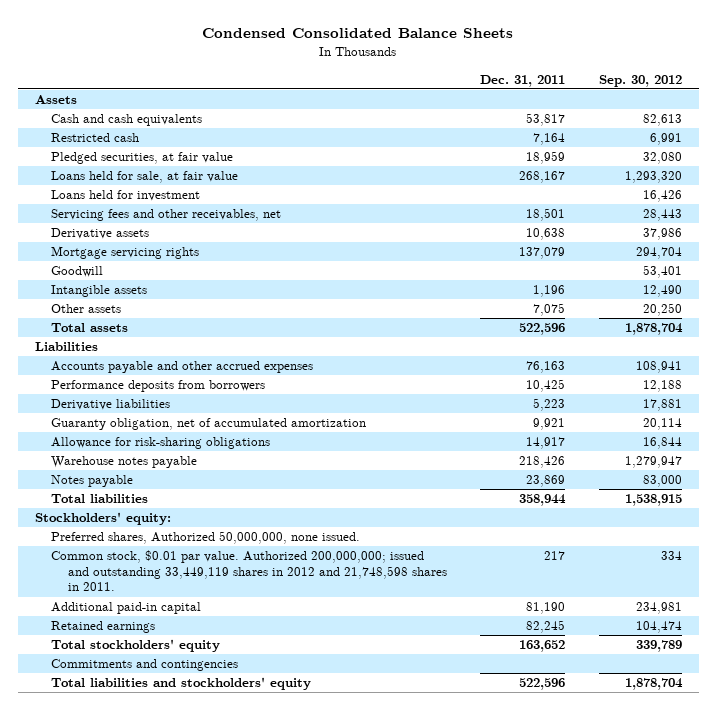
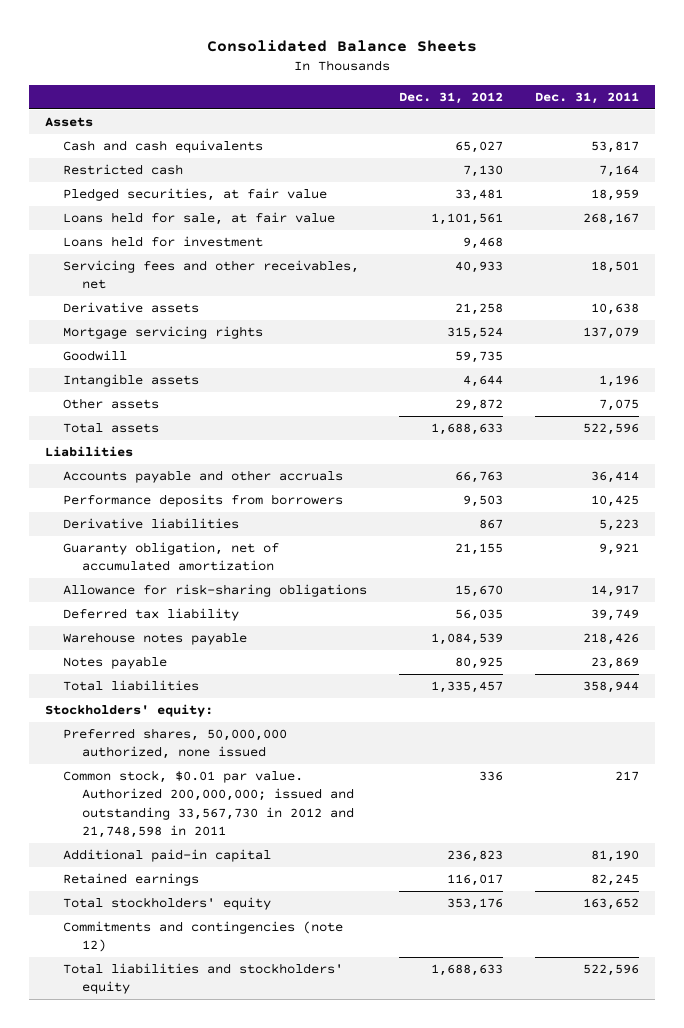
[202,28,514,39] Condensed Consolidated Balance Sheets -> [207,40,478,53] Consolidated Balance Sheets
[598,74,682,87] Sep. 30, 2012 -> none
none -> [399,91,504,104] Dec. 31, 2012
[51,361,314,374] Accounts payable and other accrued expenses -> [63,470,344,484] Accounts payable and other accruals
[526,361,566,374] 76,163 -> [591,471,640,484] 36,414
none -> [63,608,240,622] Deferred tax liability
[51,531,361,545] Preferred shares, Authorized 50,000,000, none issued. -> [63,728,288,760] Preferred shares, 50,000,000 authorized, none issued
[51,550,448,592] Common stock, $0.01 par value. Authorized 200,000,000; issued and outstanding 33,449,119 shares in 2012 and 21,748,598 shares in 2011. -> [63,770,354,838] Common stock, $0.01 par value. Authorized 200,000,000; issued and outstanding 33,567,730 in 2012 and 21,748,598 in 2011
[51,659,239,672] Commitments and contingencies -> [63,921,344,953] Commitments and contingencies (note 12)

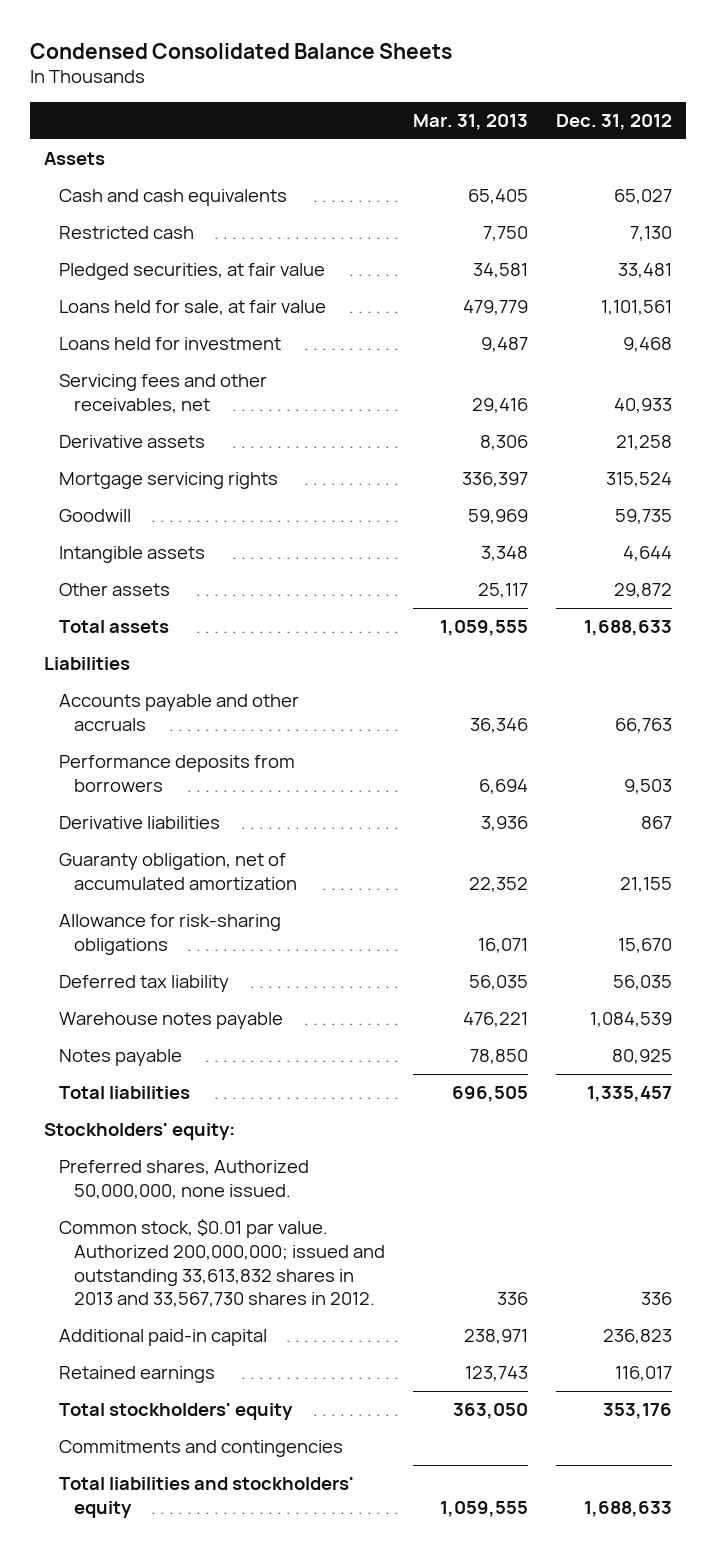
[207,40,478,53] Consolidated Balance Sheets -> [30,42,453,59] Condensed Consolidated Balance Sheets
[535,91,640,104] Dec. 31, 2011 -> none
none -> [413,113,529,130] Mar. 31, 2013
[63,728,288,760] Preferred shares, 50,000,000 authorized, none issued -> [59,1160,310,1199] Preferred shares, Authorized 50,000,000, none issued.
[63,770,354,838] Common stock, $0.01 par value. Authorized 200,000,000; issued and outstanding 33,567,730 in 2012 and 21,748,598 in 2011 -> [59,1219,386,1308] Common stock, $0.01 par value. Authorized 200,000,000; issued and outstanding 33,613,832 shares in 2013 and 33,567,730 shares in 2012.
[63,921,344,953] Commitments and contingencies (note 12) -> [59,1440,344,1458] Commitments and contingencies

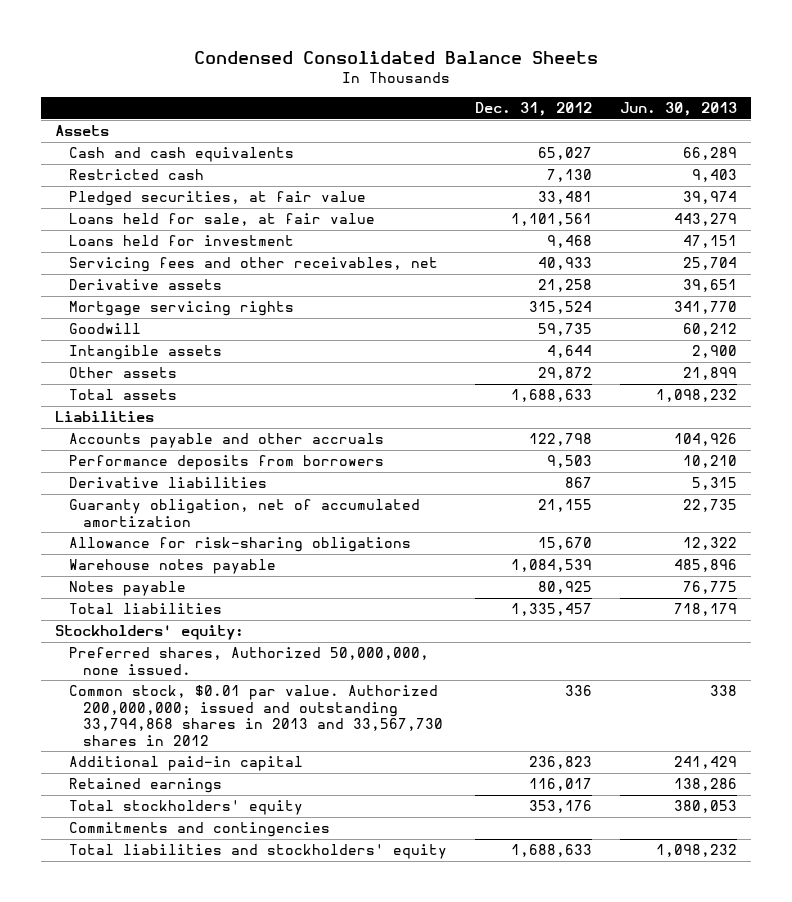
[413,113,529,130] Mar. 31, 2013 -> none
none -> [620,102,738,117] Jun. 30, 2013
[615,717,673,733] 66,763 -> [529,433,593,447] 122,798
[59,975,230,993] Deferred tax liability -> none
[59,1219,386,1308] Common stock, $0.01 par value. Authorized 200,000,000; issued and outstanding 33,613,832 shares in 2013 and 33,567,730 shares in 2012. -> [69,685,444,746] Common stock, $0.01 par value. Authorized 200,000,000; issued and outstanding 33,794,868 shares in 2013 and 33,567,730 shares in 2012

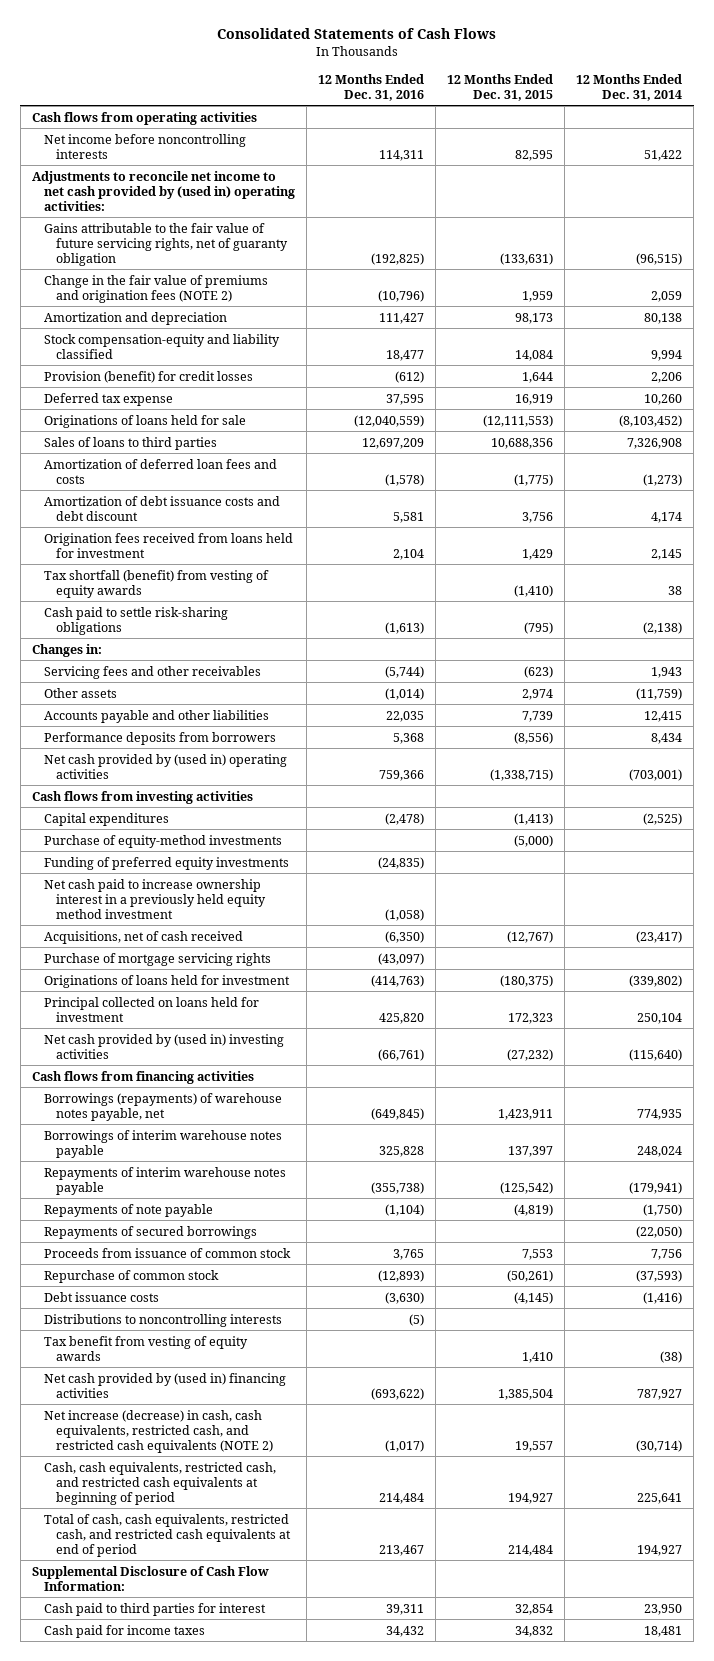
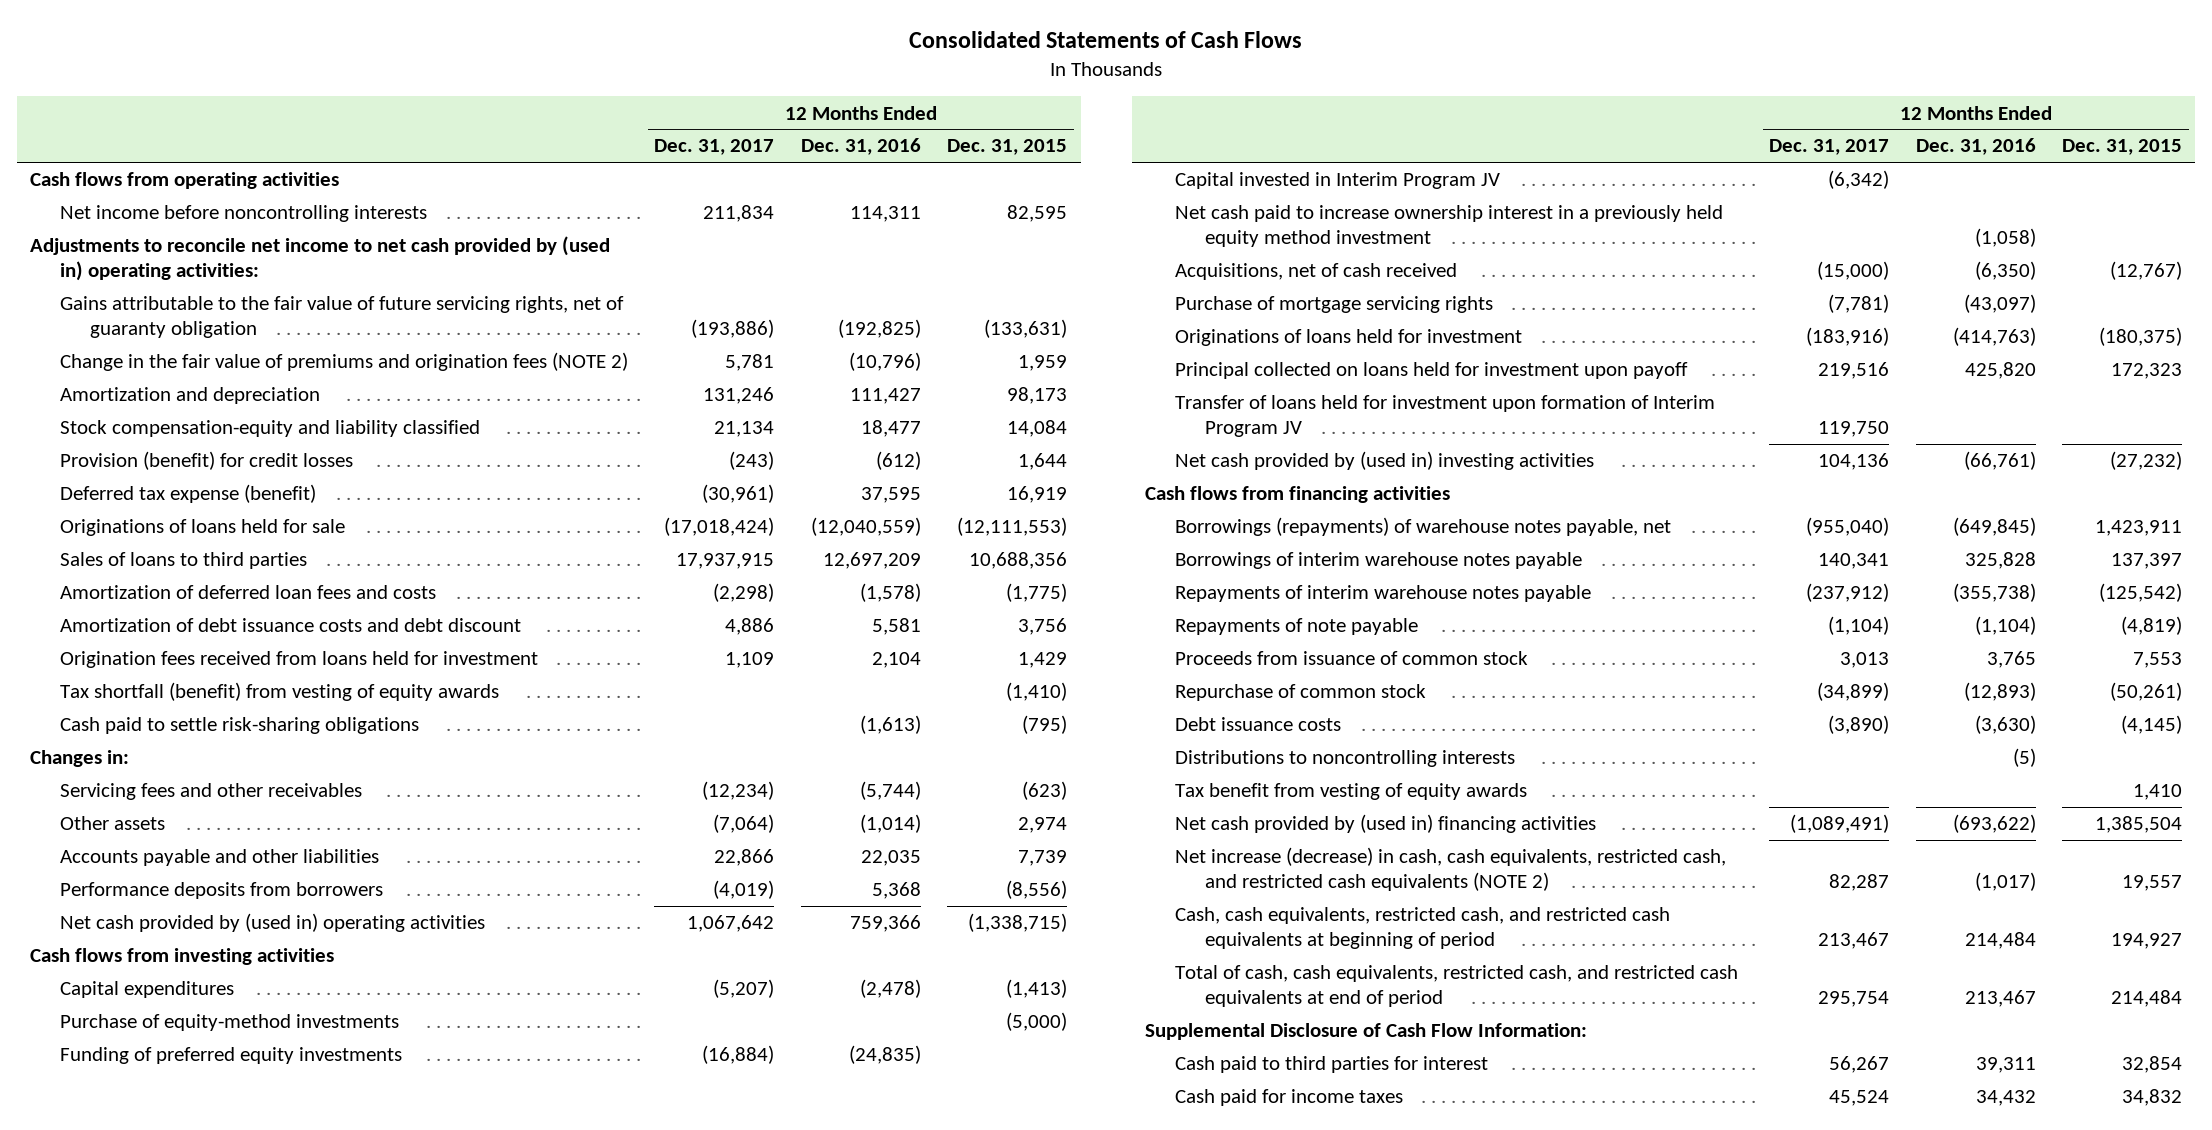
[576,73,683,101] 12 Months Ended Dec. 31, 2014 -> none
none -> [654,139,775,156] Dec. 31, 2017
[44,392,174,406] Deferred tax expense -> [60,484,317,504] Deferred tax expense (benefit)
none -> [1174,172,1500,190] Capital invested in Interim Program JV
[44,996,260,1022] Principal collected on loans held for investment -> [1174,362,1688,380] Principal collected on loans held for investment upon payoff
none -> [1174,395,1715,438] Transfer of loans held for investment upon formation of Interim Program JV
[44,1225,258,1239] Repayments of secured borrowings -> none

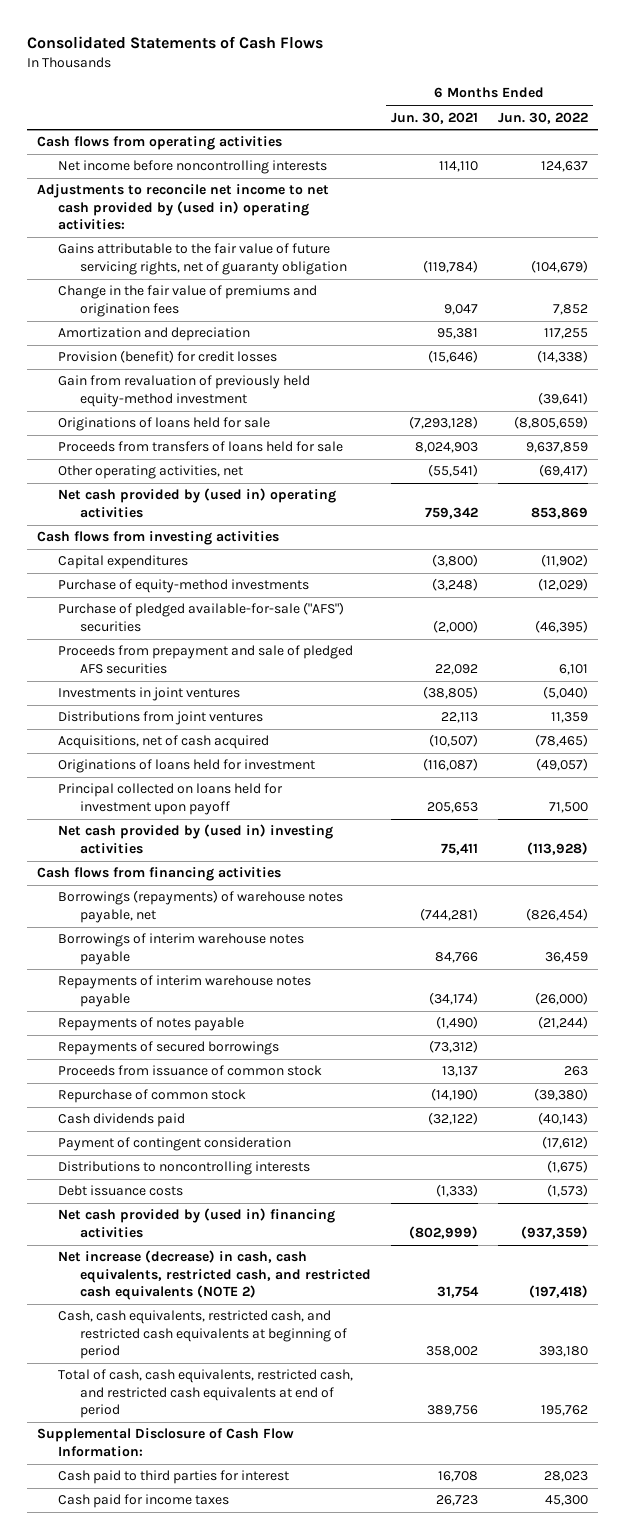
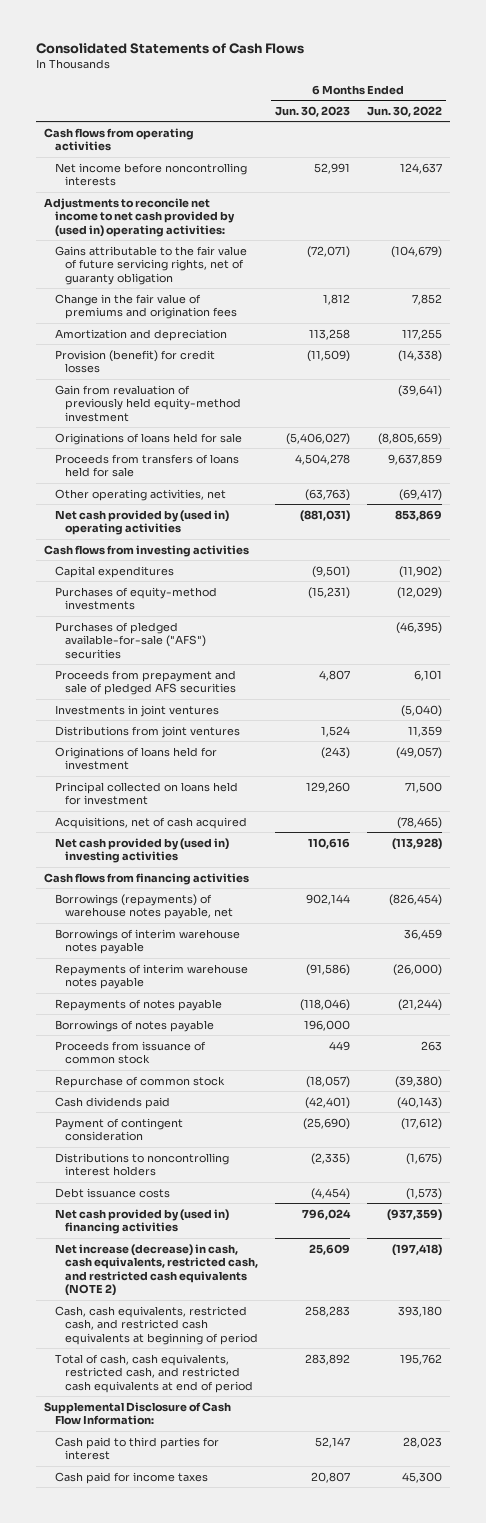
[391,111,479,124] Jun. 30, 2021 -> none
none -> [275,105,351,117] Jun. 30, 2023
[58,579,310,594] Purchase of equity-method investments -> [54,586,217,611] Purchases of equity-method investments
[58,602,345,632] Purchase of pledged available-for-sale ("AFS") securities -> [54,621,207,659] Purchases of pledged available-for-sale ("AFS") securities
[58,783,284,815] Principal collected on loans held for investment upon payoff -> [54,781,238,806] Principal collected on loans held for investment
[58,735,270,750] Acquisitions, net of cash acquired -> [54,816,247,829] Acquisitions, net of cash acquired
[58,1041,280,1056] Repayments of secured borrowings -> none
none -> [54,1019,214,1032] Borrowings of notes payable
[58,1161,311,1176] Distributions to noncontrolling interests -> [54,1152,229,1177] Distributions to noncontrolling interest holders

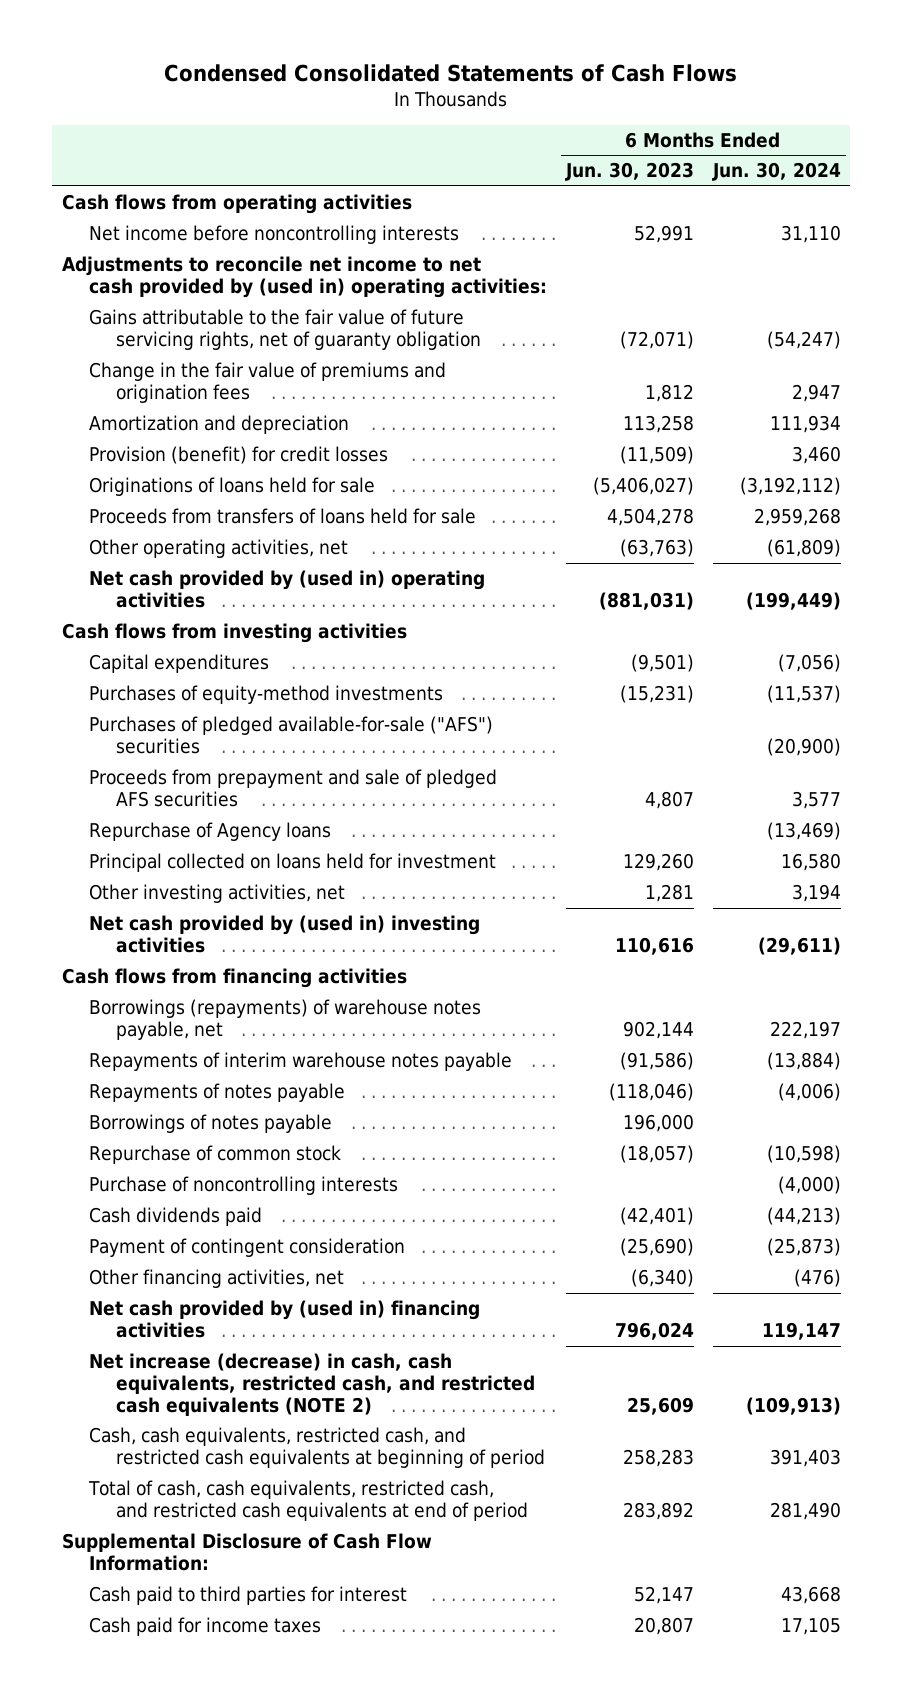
[35,42,304,54] Consolidated Statements of Cash Flows -> [164,64,738,83] Condensed Consolidated Statements of Cash Flows
[366,105,442,117] Jun. 30, 2022 -> none
none -> [711,162,841,182] Jun. 30, 2024
[54,384,242,422] Gain from revaluation of previously held equity-method investment -> none
[54,704,219,717] Investments in joint ventures -> none
[54,725,240,738] Distributions from joint ventures -> none
[54,746,217,771] Originations of loans held for investment -> none
none -> [88,822,331,842] Repurchase of Agency loans
[54,816,247,829] Acquisitions, net of cash acquired -> none
none -> [88,884,345,904] Other investing activities, net
[54,928,240,955] Borrowings of interim warehouse notes payable -> none
[54,1040,206,1065] Proceeds from issuance of common stock -> none
none -> [88,1176,398,1196] Purchase of noncontrolling interests
[54,1152,229,1177] Distributions to noncontrolling interest holders -> none
[54,1187,170,1198] Debt issuance costs -> none
none -> [88,1269,344,1289] Other financing activities, net

